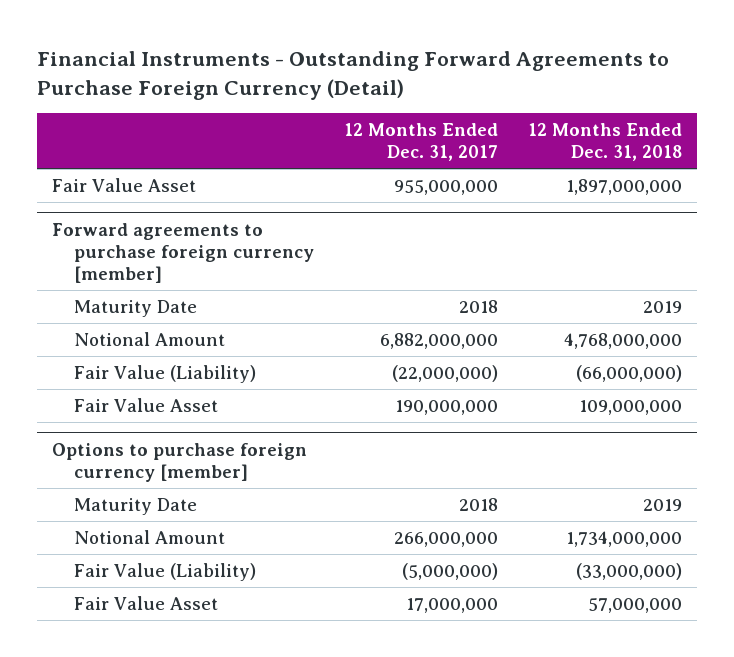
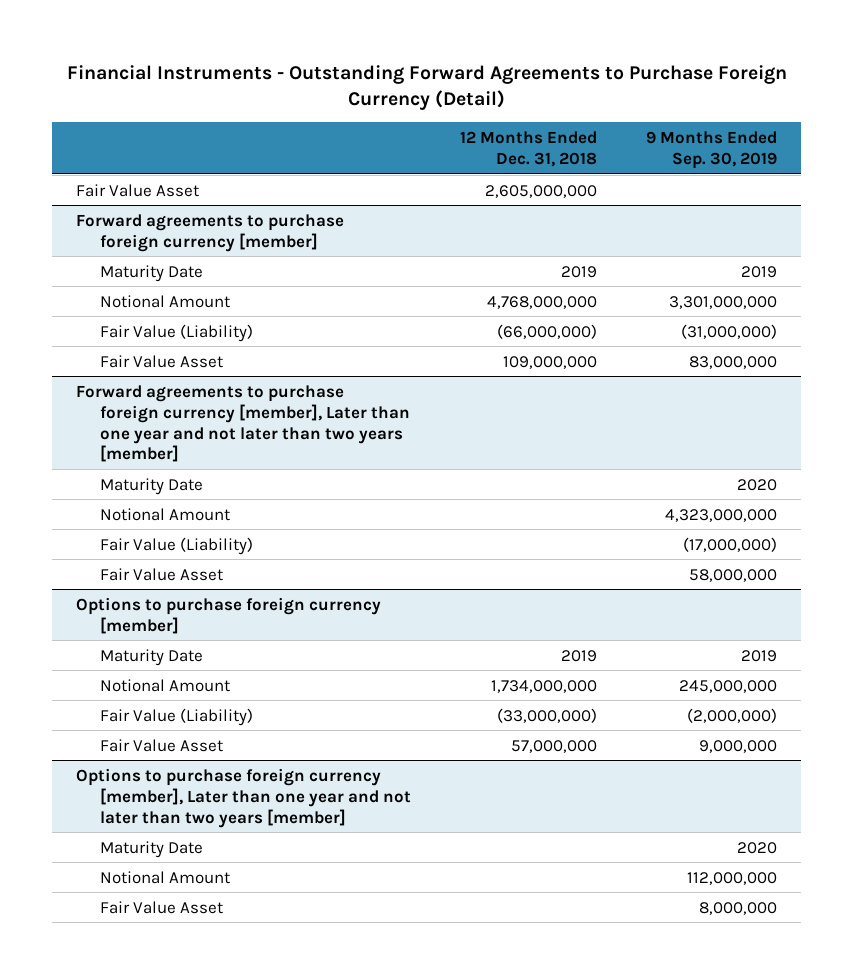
[343,123,498,162] 12 Months Ended Dec. 31, 2017 -> none
none -> [645,130,777,169] 9 Months Ended Sep. 30, 2019
[565,178,682,195] 1,897,000,000 -> [485,184,598,198] 2,605,000,000
none -> [76,384,411,463] Forward agreements to purchase foreign currency [member], Later than one year and not later than two years [member]
none -> [100,477,204,495] Maturity Date
none -> [100,507,231,521] Notional Amount
none -> [100,536,254,555] Fair Value (Liability)
none -> [100,567,224,581] Fair Value Asset
none -> [76,767,412,828] Options to purchase foreign currency [member], Later than one year and not later than two years [member]
none -> [100,840,204,858] Maturity Date
none -> [100,870,231,884] Notional Amount
none -> [100,900,224,914] Fair Value Asset

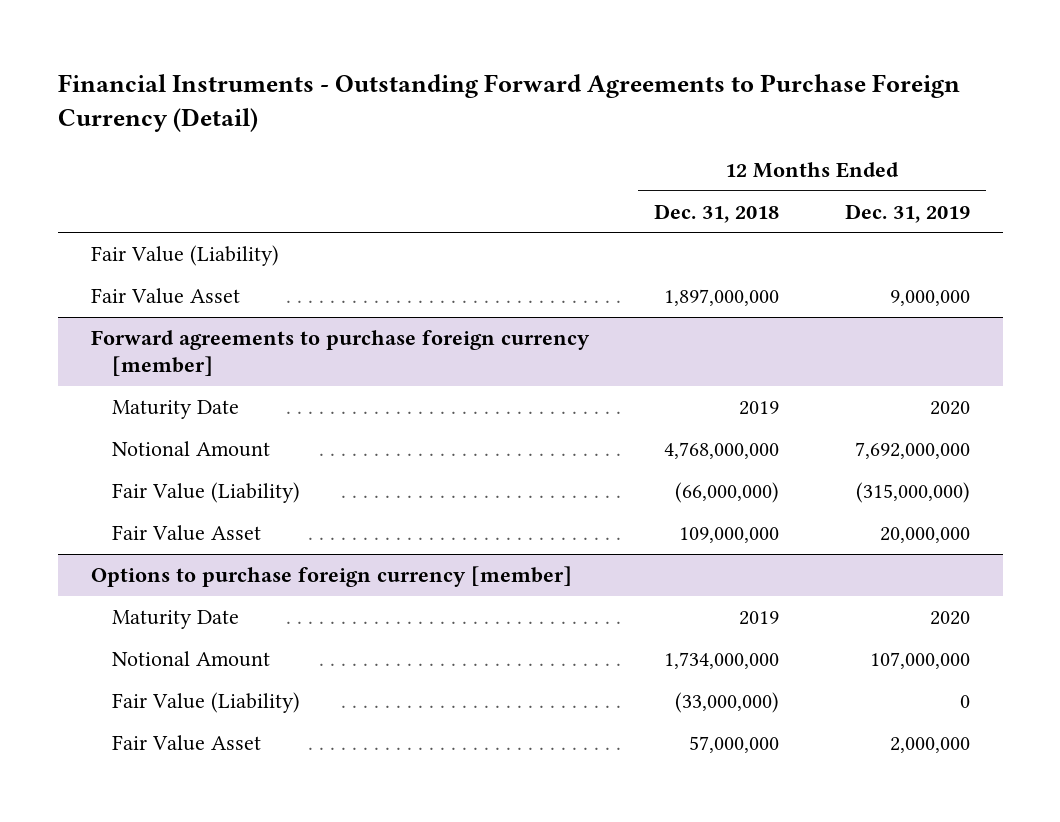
[645,130,777,169] 9 Months Ended Sep. 30, 2019 -> none
none -> [844,203,970,223] Dec. 31, 2019
none -> [90,245,279,267] Fair Value (Liability)
[485,184,598,198] 2,605,000,000 -> [664,289,780,307] 1,897,000,000
[76,384,411,463] Forward agreements to purchase foreign currency [member], Later than one year and not later than two years [member] -> none
[100,477,204,495] Maturity Date -> none
[100,507,231,521] Notional Amount -> none
[100,536,254,555] Fair Value (Liability) -> none
[100,567,224,581] Fair Value Asset -> none
[76,767,412,828] Options to purchase foreign currency [member], Later than one year and not later than two years [member] -> none
[100,840,204,858] Maturity Date -> none
[100,870,231,884] Notional Amount -> none
[100,900,224,914] Fair Value Asset -> none

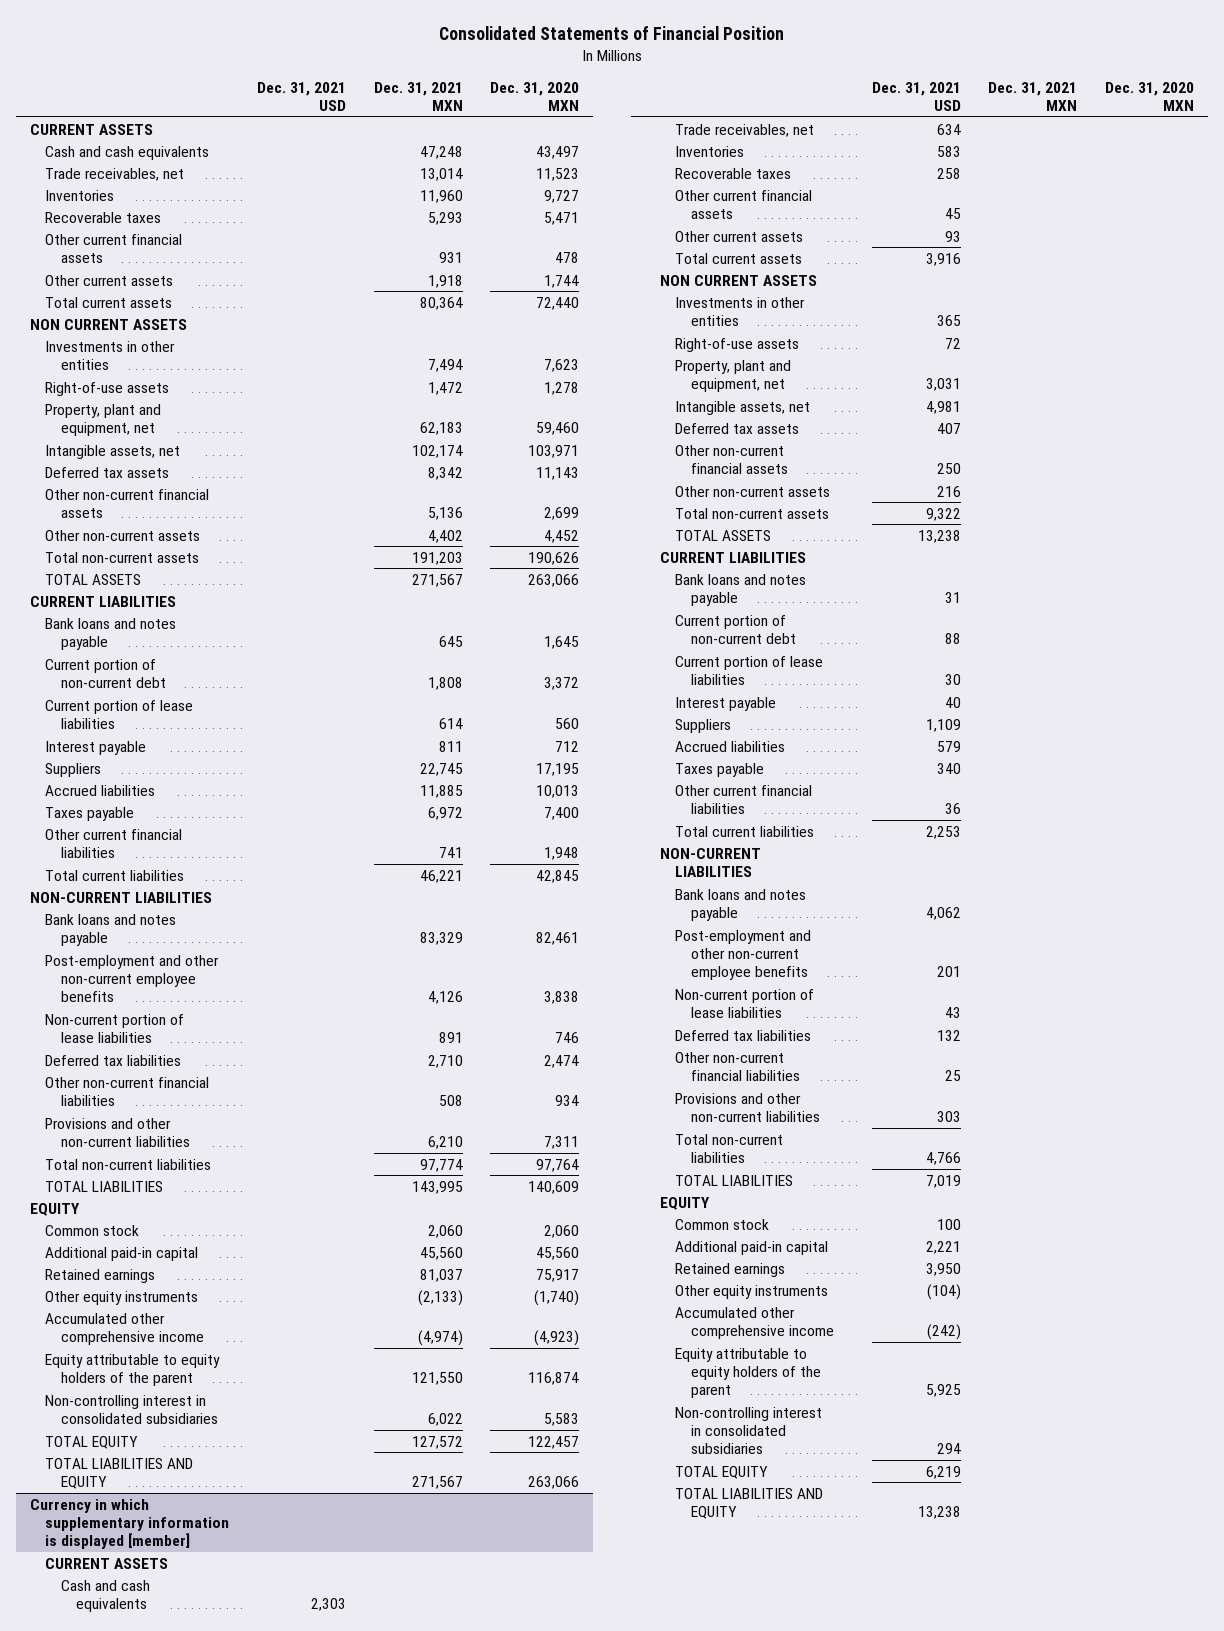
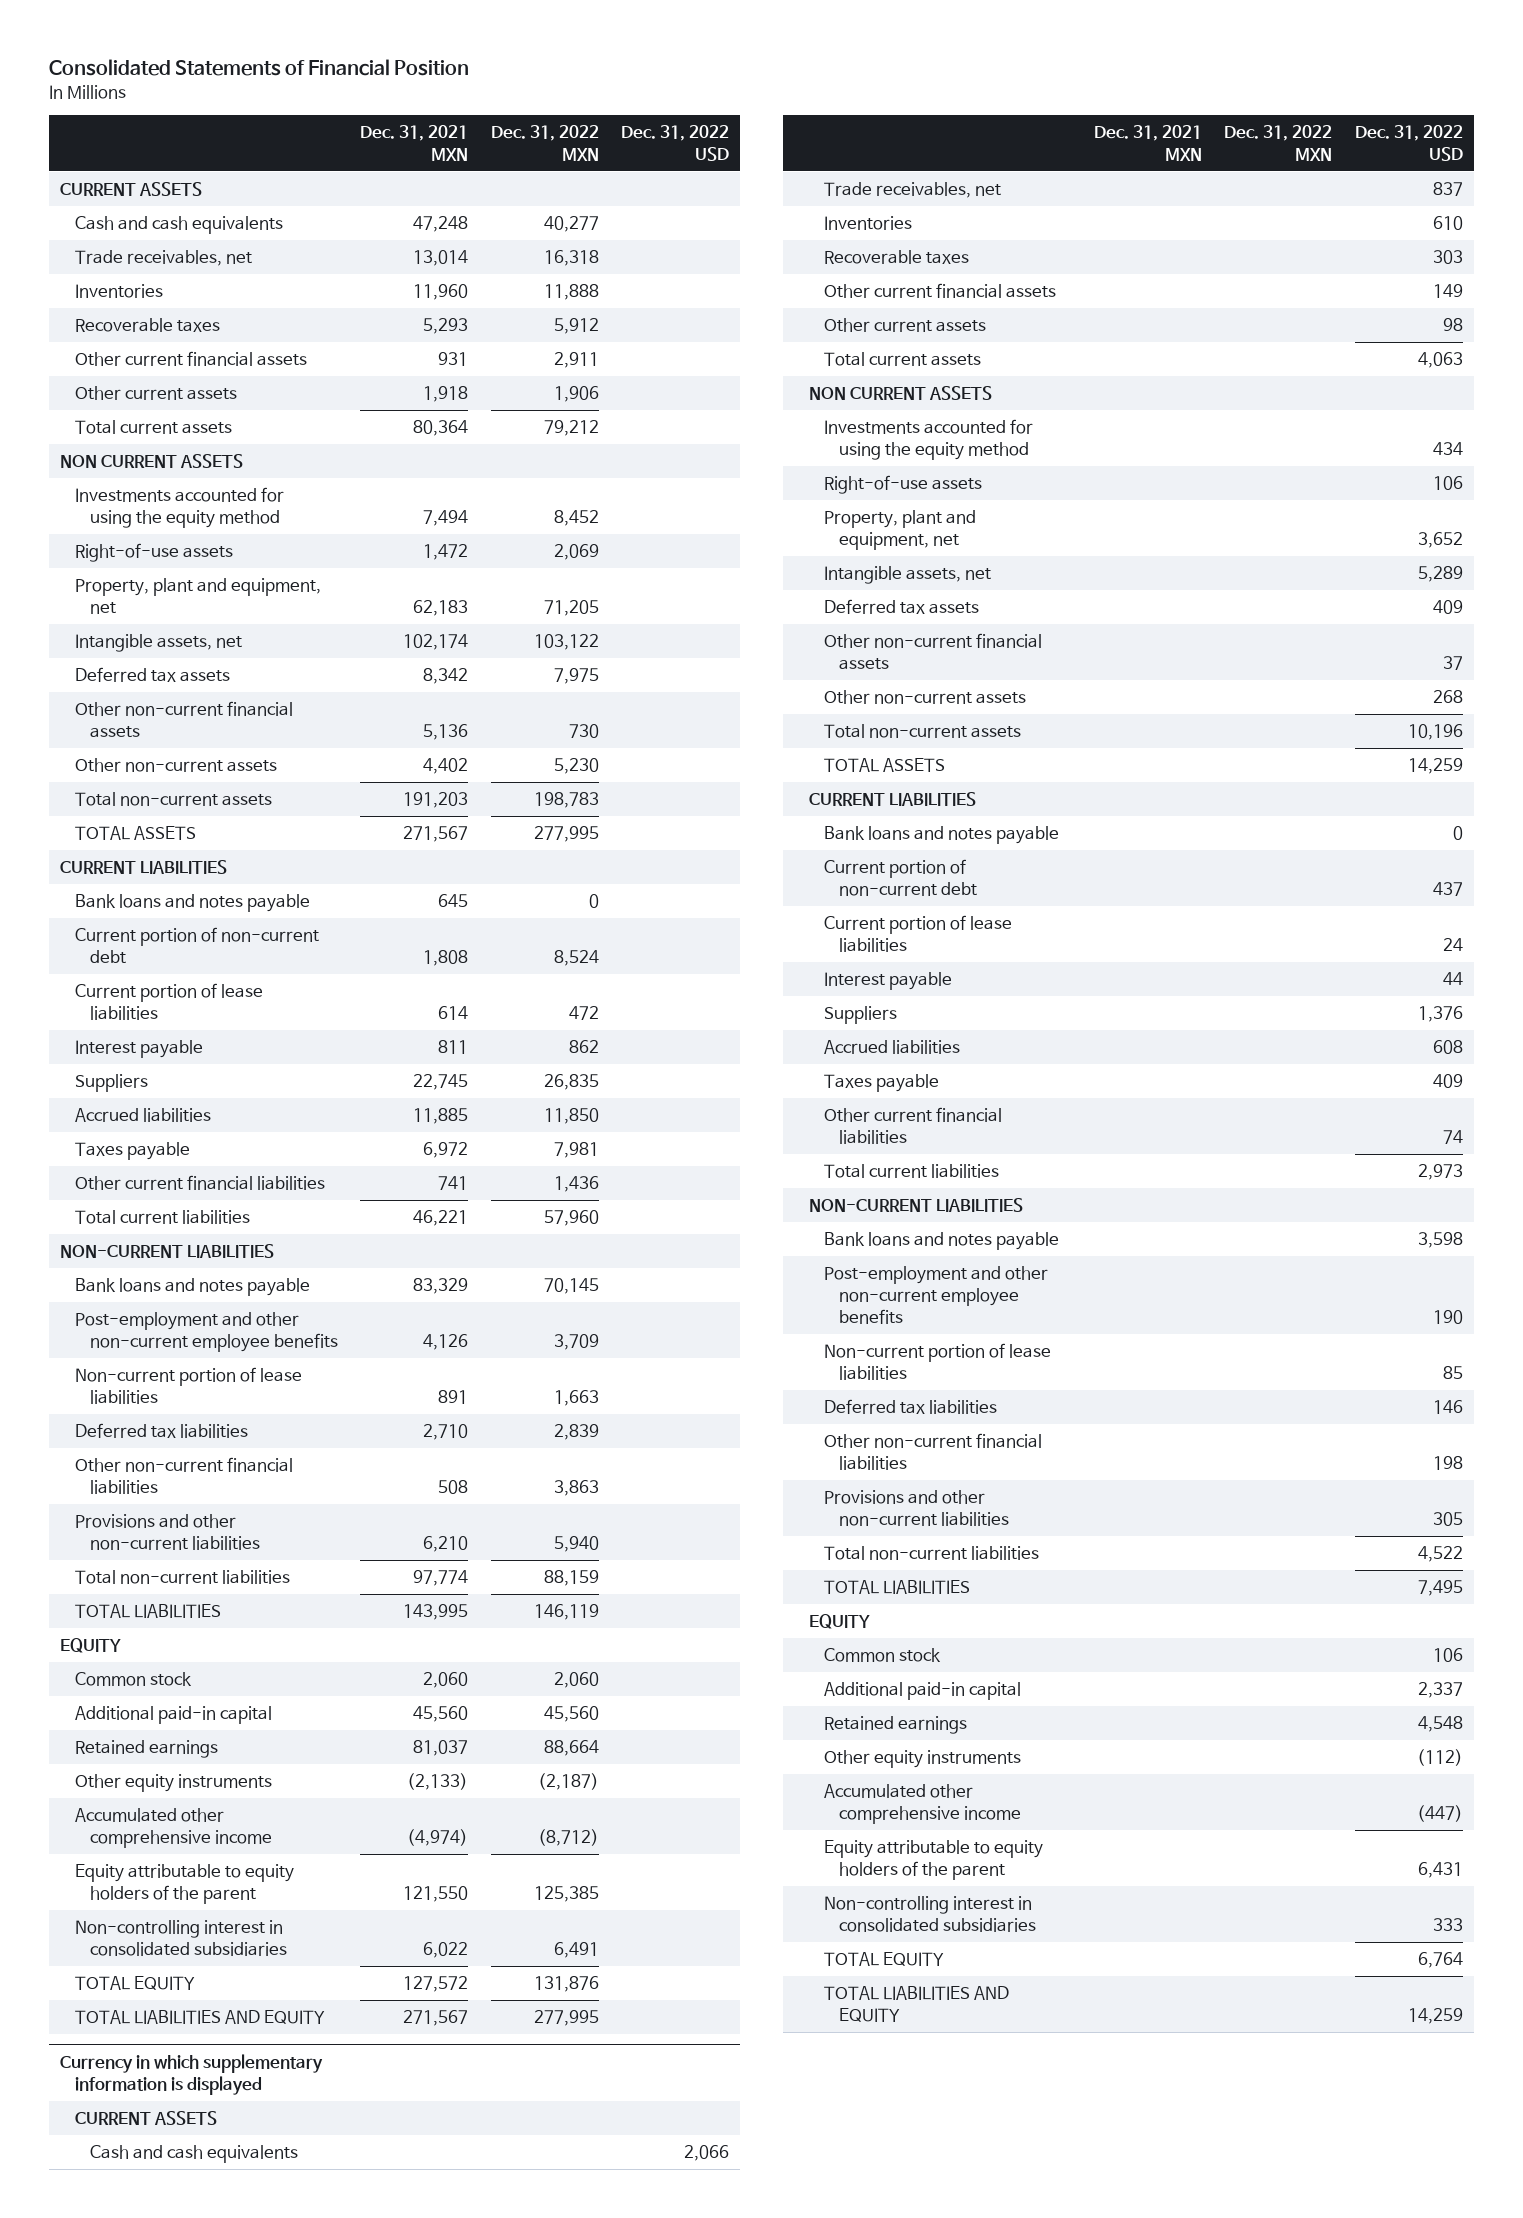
[257,81,347,111] Dec. 31, 2021 USD -> none
[490,81,580,111] Dec. 31, 2020 MXN -> none
none -> [490,125,599,162] Dec. 31, 2022 MXN
none -> [620,125,729,162] Dec. 31, 2022 USD
[45,340,176,370] Investments in other entities -> [74,487,284,528] Investments accounted for using the equity method
[30,1498,230,1550] Currency in which supplementary information is displayed [member] -> [59,2053,323,2095] Currency in which supplementary information is displayed
[675,296,806,326] Investments in other entities -> none
none -> [823,419,1033,460] Investments accounted for using the equity method

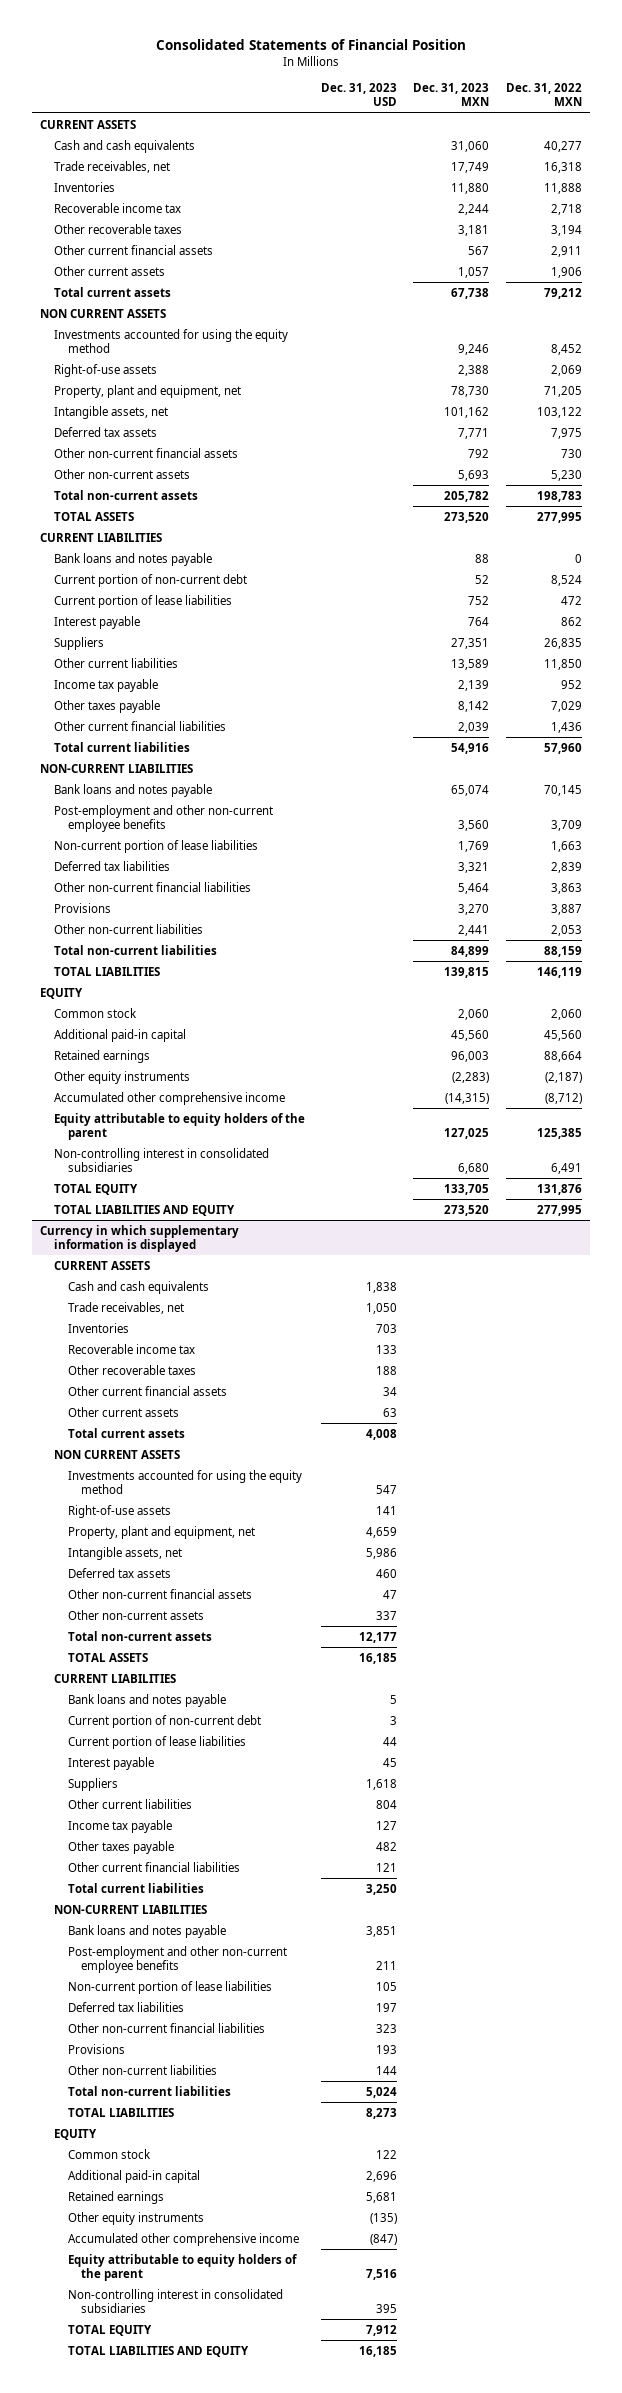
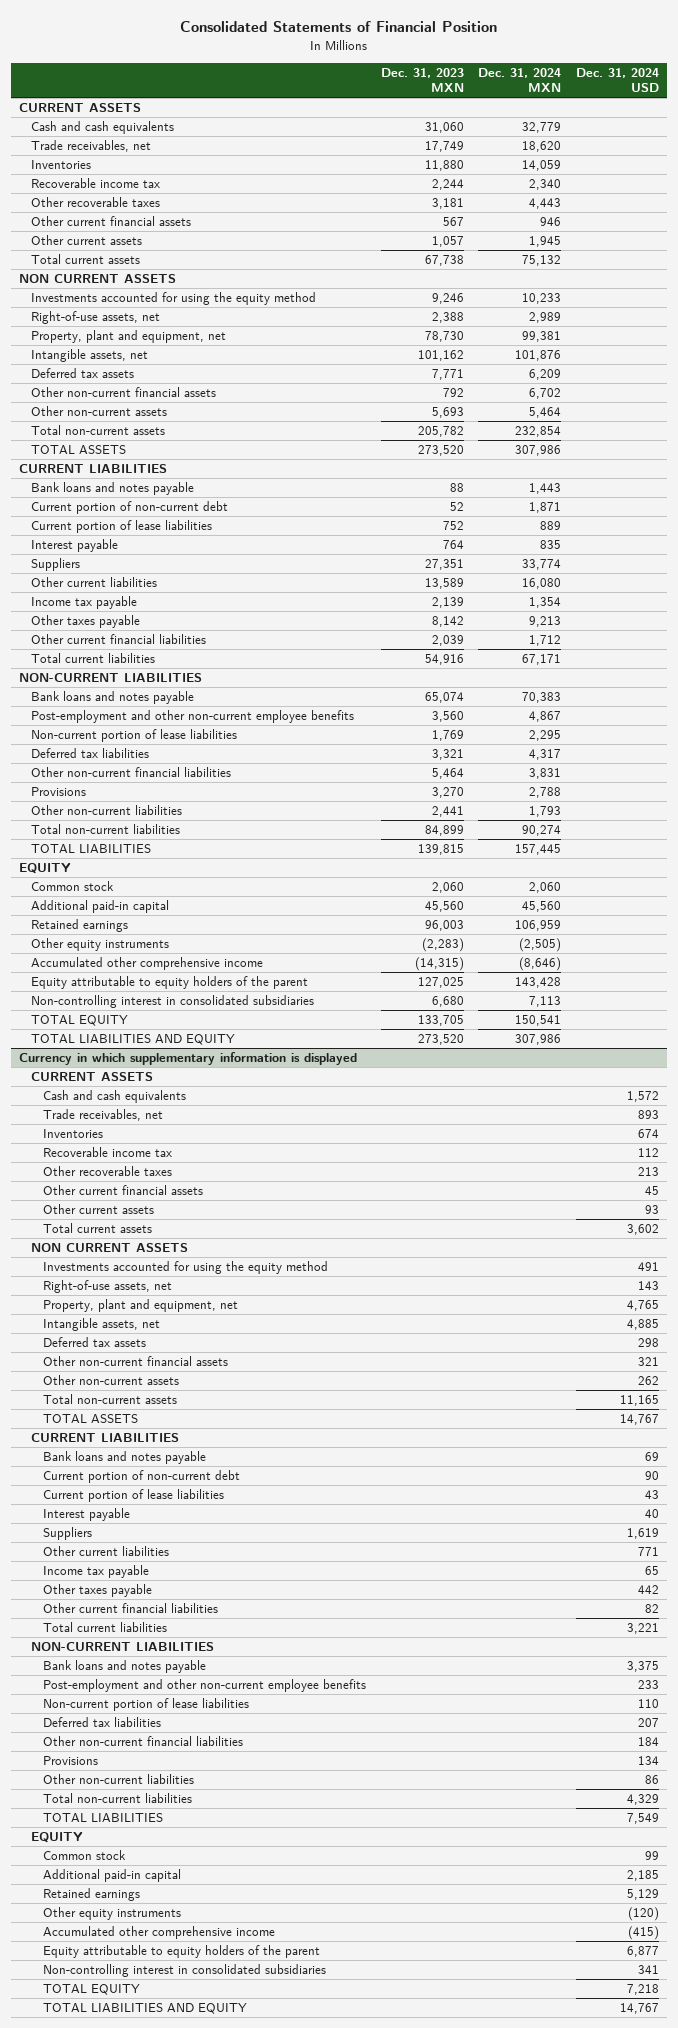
[321,83,398,107] Dec. 31, 2023 USD -> none
[505,83,582,107] Dec. 31, 2022 MXN -> none
none -> [478,68,562,93] Dec. 31, 2024 MXN
none -> [576,68,660,93] Dec. 31, 2024 USD
[53,363,157,377] Right-of-use assets -> [30,311,160,325] Right-of-use assets, net
[67,1504,171,1518] Right-of-use assets -> [42,1280,172,1294] Right-of-use assets, net

